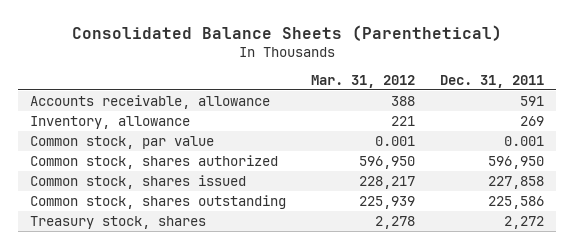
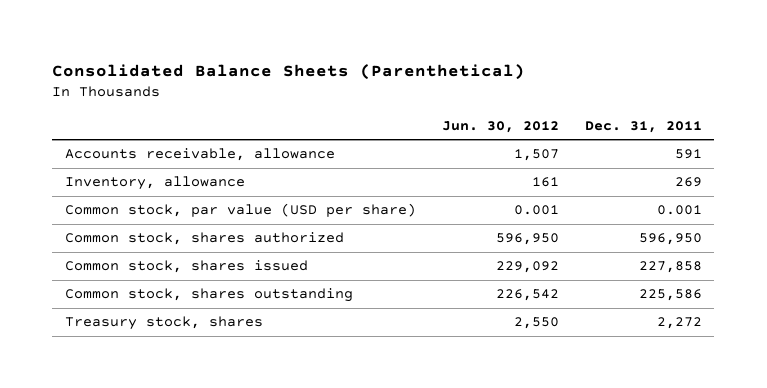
[311,74,416,88] Mar. 31, 2012 -> none
none -> [441,120,559,133] Jun. 30, 2012
[30,135,215,149] Common stock, par value -> [65,203,417,218] Common stock, par value (USD per share)

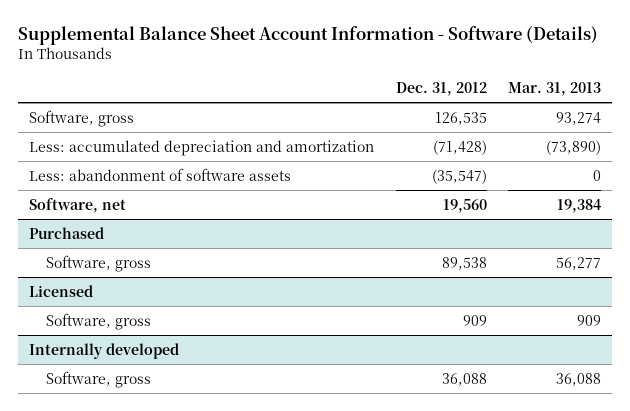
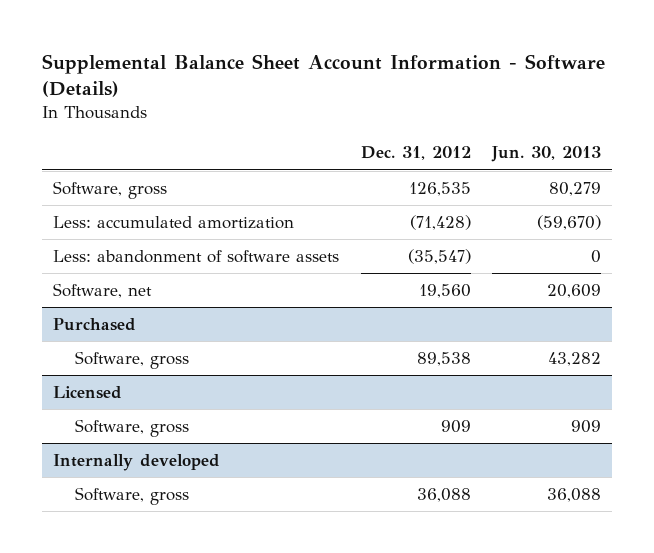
[508,82,602,97] Mar. 31, 2013 -> none
none -> [491,146,602,163] Jun. 30, 2013
[29,139,375,156] Less: accumulated depreciation and amortization -> [53,216,295,230] Less: accumulated amortization

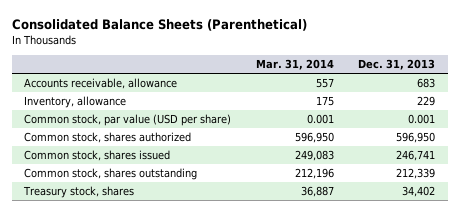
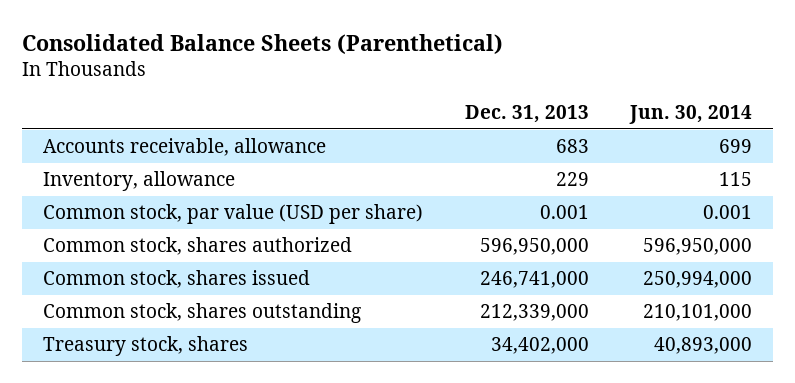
[255,58,334,70] Mar. 31, 2014 -> none
none -> [629,104,753,124] Jun. 30, 2014
[396,132,436,144] 596,950 -> [479,238,589,256] 596,950,000
[396,150,436,162] 246,741 -> [479,271,589,289] 246,741,000
[396,168,436,180] 212,339 -> [479,304,589,322] 212,339,000
[402,186,436,198] 34,402 -> [490,337,589,355] 34,402,000

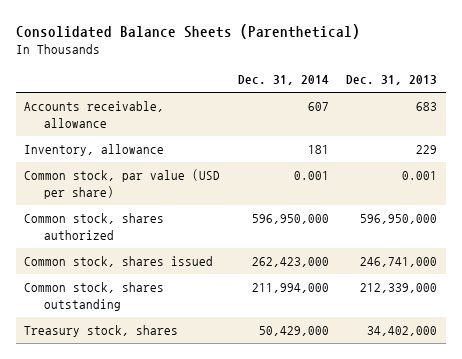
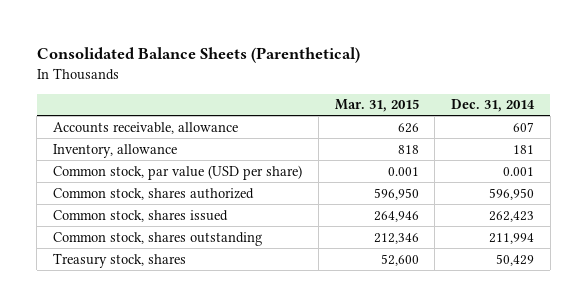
[346,75,438,86] Dec. 31, 2013 -> none
none -> [334,99,419,113] Mar. 31, 2015
[251,214,329,225] 596,950,000 -> [489,187,535,200] 596,950
[251,257,329,268] 262,423,000 -> [489,210,535,222] 262,423
[251,283,329,294] 211,994,000 -> [489,232,535,244] 211,994
[258,326,329,337] 50,429,000 -> [496,253,535,266] 50,429

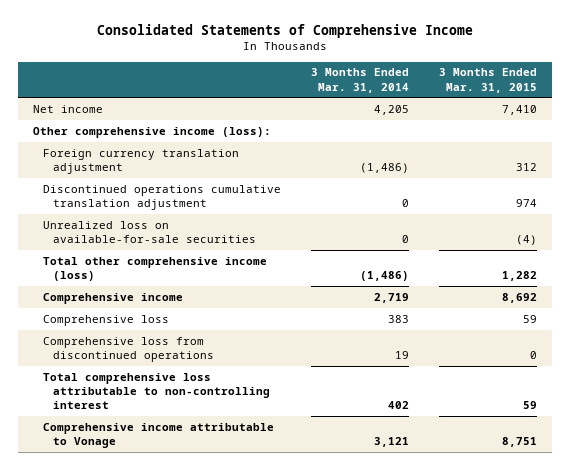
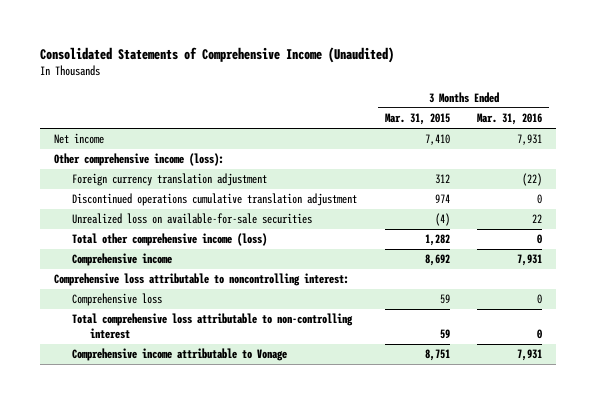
[97,24,474,39] Consolidated Statements of Comprehensive Income -> [40,46,395,63] Consolidated Statements of Comprehensive Income (Unaudited)
[311,68,410,93] 3 Months Ended Mar. 31, 2014 -> none
none -> [477,113,543,126] Mar. 31, 2016
none -> [53,273,349,287] Comprehensive loss attributable to noncontrolling interest:
[43,336,215,363] Comprehensive loss from discontinued operations -> none

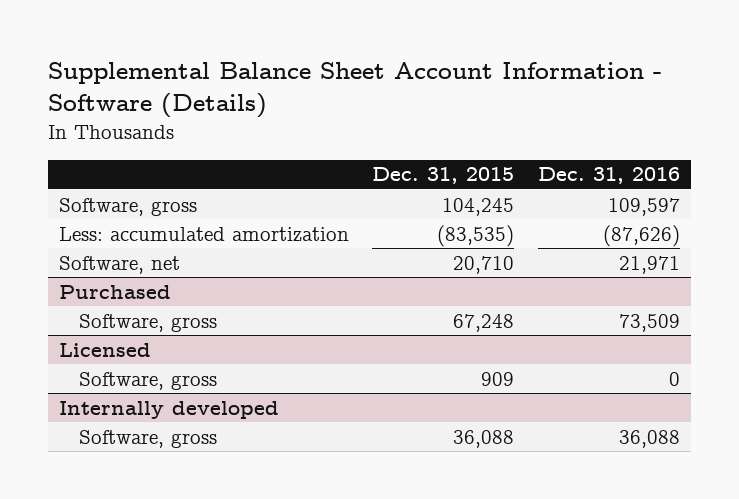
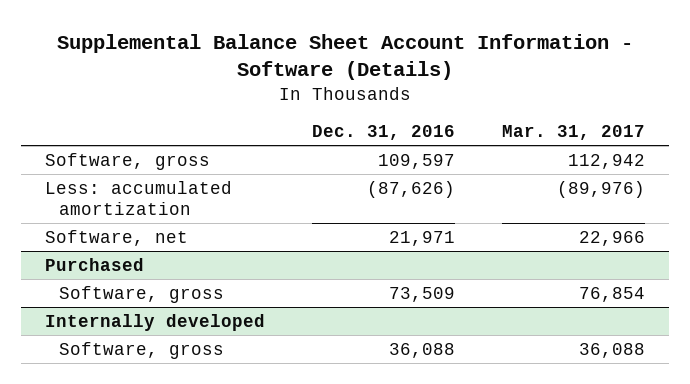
[372,167,515,185] Dec. 31, 2015 -> none
none -> [502,125,646,141] Mar. 31, 2017
[59,342,152,357] Licensed -> none
[78,371,217,390] Software, gross -> none

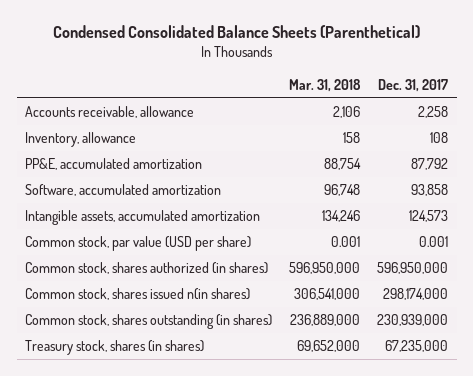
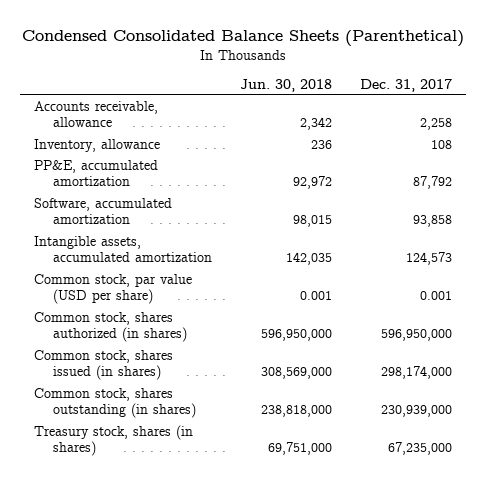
[289,78,362,92] Mar. 31, 2018 -> none
none -> [239,78,332,92] Jun. 30, 2018
[25,288,251,301] Common stock, shares issued n(in shares) -> [34,350,174,381] Common stock, shares issued (in shares)

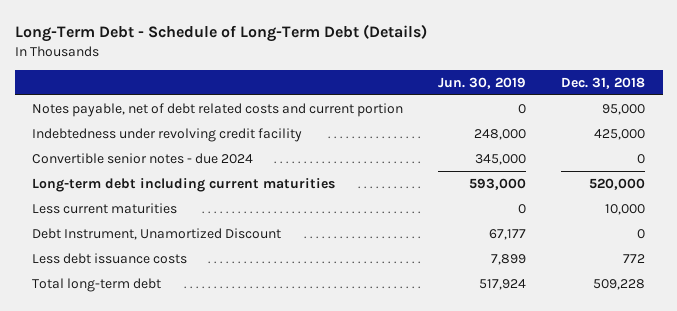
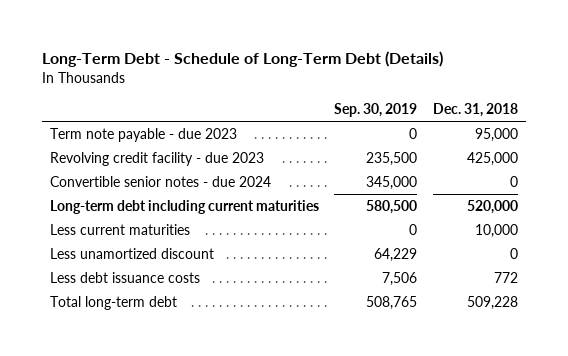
[438,76,527,89] Jun. 30, 2019 -> none
none -> [334,102,418,117] Sep. 30, 2019
[32,102,404,117] Notes payable, net of debt related costs and current portion -> [49,128,237,143] Term note payable - due 2023
[32,127,303,142] Indebtedness under revolving credit facility -> [49,152,264,167] Revolving credit facility - due 2023
[32,227,282,240] Debt Instrument, Unamortized Discount -> [49,248,214,260] Less unamortized discount

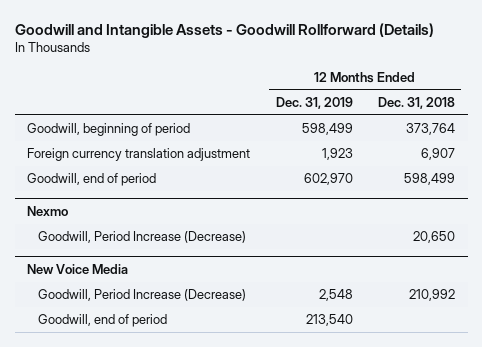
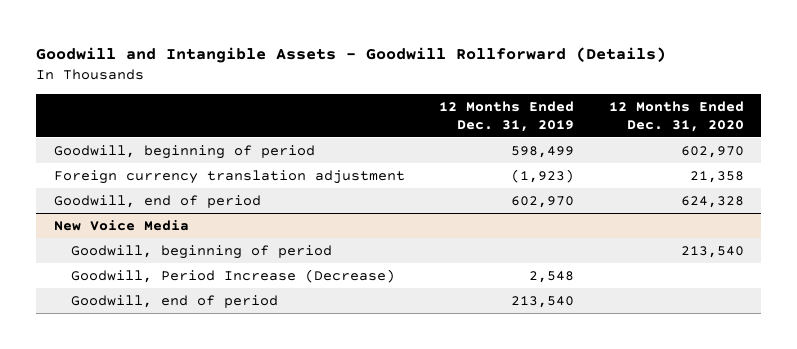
[378,96,456,109] Dec. 31, 2018 -> none
none -> [608,100,744,132] 12 Months Ended Dec. 31, 2020
[321,148,353,161] 1,923 -> [511,168,575,183] (1,923)
[27,205,69,216] Nexmo -> none
[38,231,247,244] Goodwill, Period Increase (Decrease) -> none
none -> [70,244,332,259] Goodwill, beginning of period

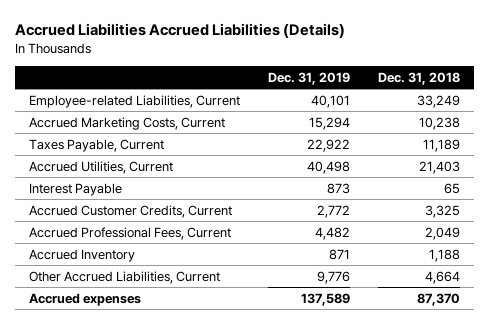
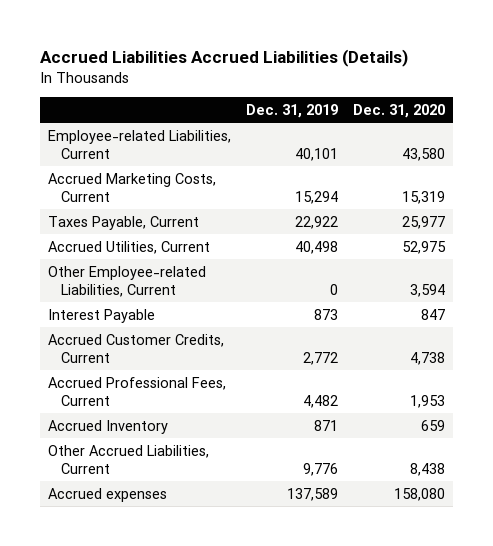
[378,71,461,85] Dec. 31, 2018 -> none
none -> [353,103,446,118] Dec. 31, 2020
none -> [47,265,206,298] Other Employee-related Liabilities, Current

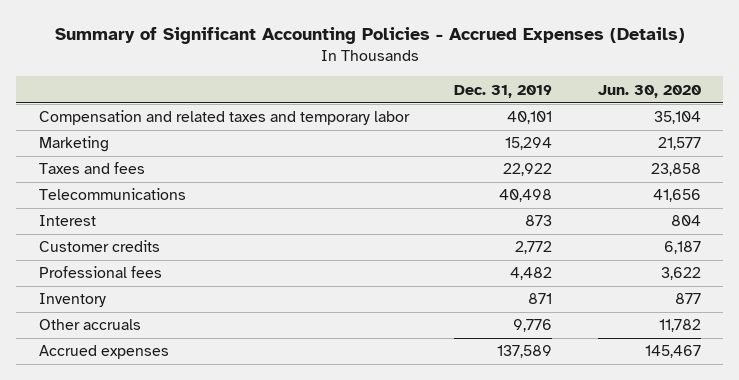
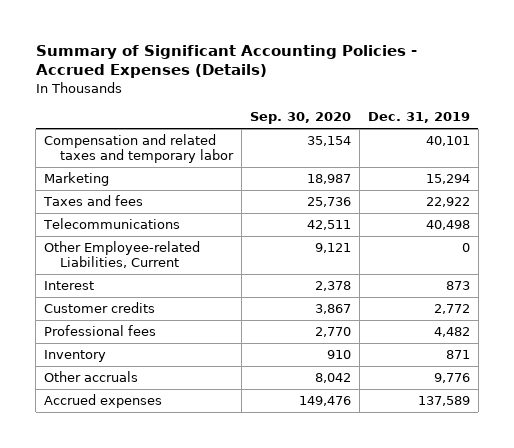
[597,84,701,98] Jun. 30, 2020 -> none
none -> [249,112,351,125] Sep. 30, 2020
none -> [44,240,201,269] Other Employee-related Liabilities, Current

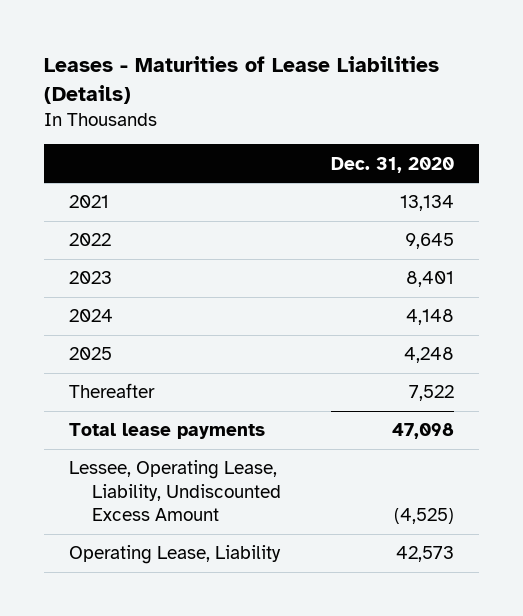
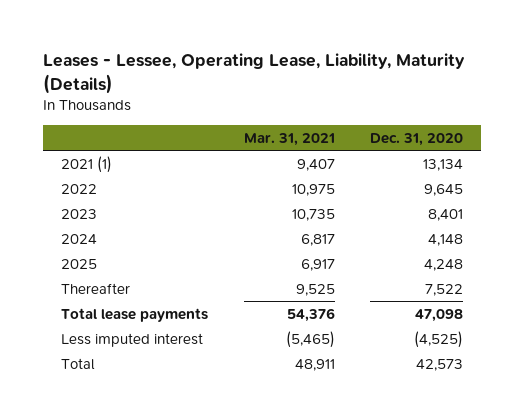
[43,56,439,104] Leases - Maturities of Lease Liabilities (Details) -> [43,53,466,94] Leases - Lessee, Operating Lease, Liability, Maturity (Details)
none -> [243,132,335,146] Mar. 31, 2021
[68,195,109,209] 2021 -> [60,155,112,173] 2021 (1)
[68,460,281,522] Lessee, Operating Lease, Liability, Undiscounted Excess Amount -> [60,332,203,347] Less imputed interest
[68,545,281,565] Operating Lease, Liability -> [60,357,95,370] Total

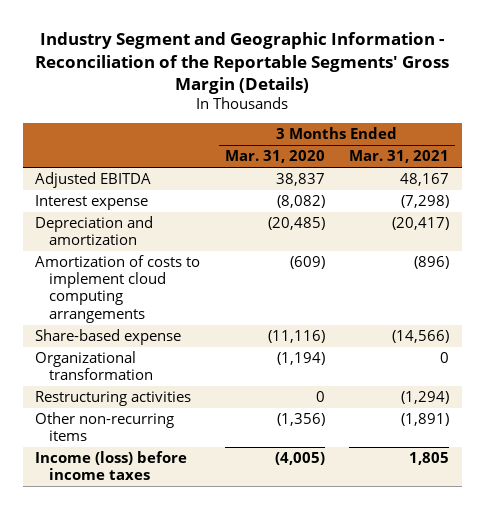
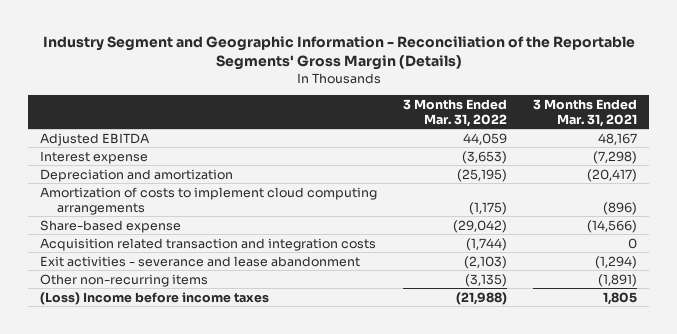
[224,150,325,164] Mar. 31, 2020 -> none
none -> [403,98,508,127] 3 Months Ended Mar. 31, 2022
[35,351,153,381] Organizational transformation -> none
none -> [40,237,377,251] Acquisition related transaction and integration costs
[35,391,192,407] Restructuring activities -> [40,255,361,267] Exit activities - severance and lease abandonment
[35,451,188,481] Income (loss) before income taxes -> [40,291,270,305] (Loss) Income before income taxes

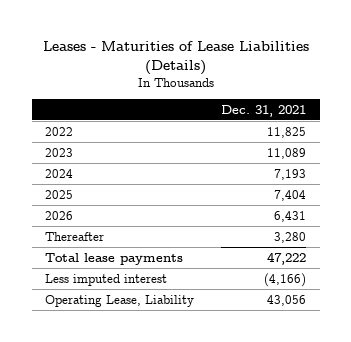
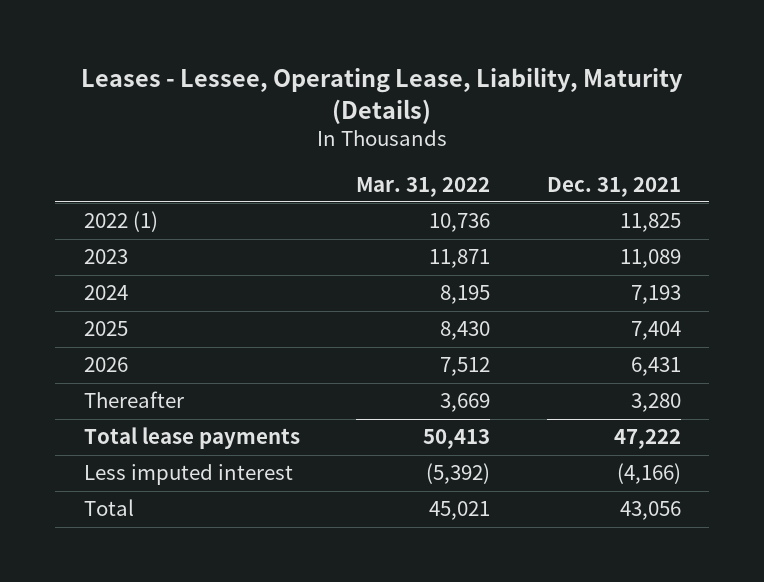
[42,40,309,75] Leases - Maturities of Lease Liabilities (Details) -> [81,66,684,124] Leases - Lessee, Operating Lease, Liability, Maturity (Details)
none -> [356,176,491,197] Mar. 31, 2022
[45,126,74,136] 2022 -> [83,211,158,233] 2022 (1)
[45,294,195,307] Operating Lease, Liability -> [83,499,134,517] Total

